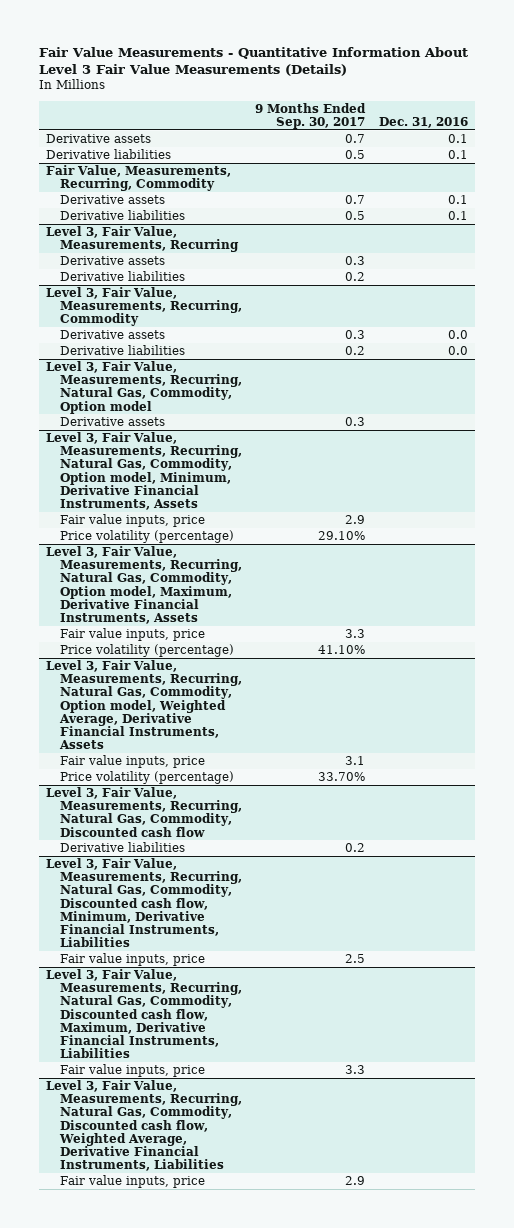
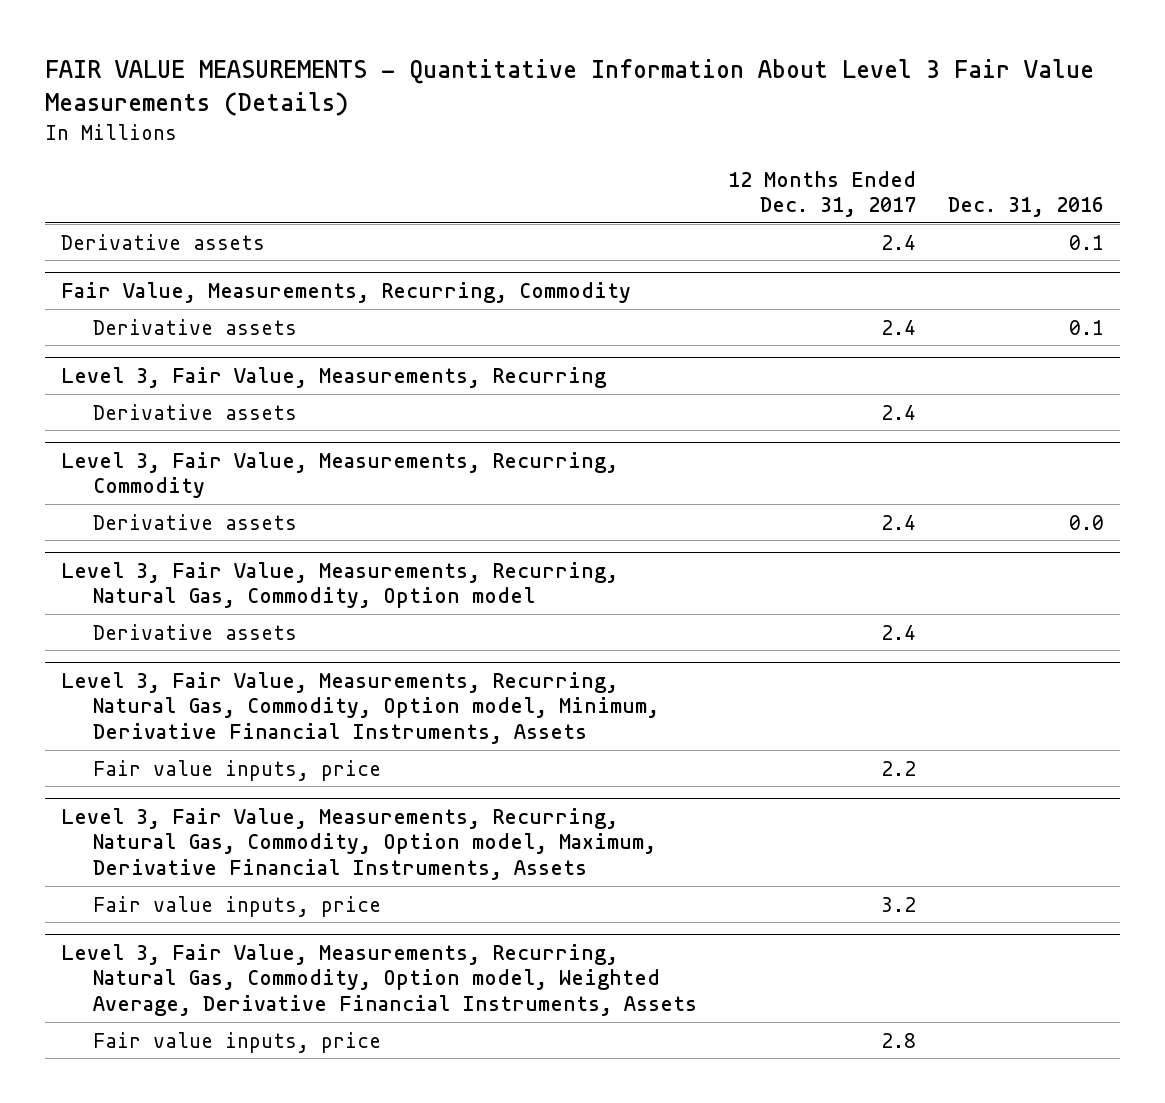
[39,46,469,77] Fair Value Measurements - Quantitative Information About Level 3 Fair Value Measurements (Details) -> [45,59,1095,117] FAIR VALUE MEASUREMENTS - Quantitative Information About Level 3 Fair Value Measurements (Details)
[255,102,367,129] 9 Months Ended Sep. 30, 2017 -> none
none -> [728,170,917,217] 12 Months Ended Dec. 31, 2017
[45,149,171,160] Derivative liabilities -> none
[59,210,185,221] Derivative liabilities -> none
[59,271,185,282] Derivative liabilities -> none
[59,345,185,356] Derivative liabilities -> none
[59,530,234,544] Price volatility (percentage) -> none
[59,644,234,658] Price volatility (percentage) -> none
[59,771,234,785] Price volatility (percentage) -> none
[45,787,242,837] Level 3, Fair Value, Measurements, Recurring, Natural Gas, Commodity, Discounted cash flow -> none
[59,842,185,853] Derivative liabilities -> none
[45,858,242,947] Level 3, Fair Value, Measurements, Recurring, Natural Gas, Commodity, Discounted cash flow, Minimum, Derivative Financial Instruments, Liabilities -> none
[59,953,205,967] Fair value inputs, price -> none
[45,969,242,1058] Level 3, Fair Value, Measurements, Recurring, Natural Gas, Commodity, Discounted cash flow, Maximum, Derivative Financial Instruments, Liabilities -> none
[59,1064,205,1078] Fair value inputs, price -> none
[45,1080,242,1171] Level 3, Fair Value, Measurements, Recurring, Natural Gas, Commodity, Discounted cash flow, Weighted Average, Derivative Financial Instruments, Liabilities -> none
[59,1175,205,1189] Fair value inputs, price -> none

